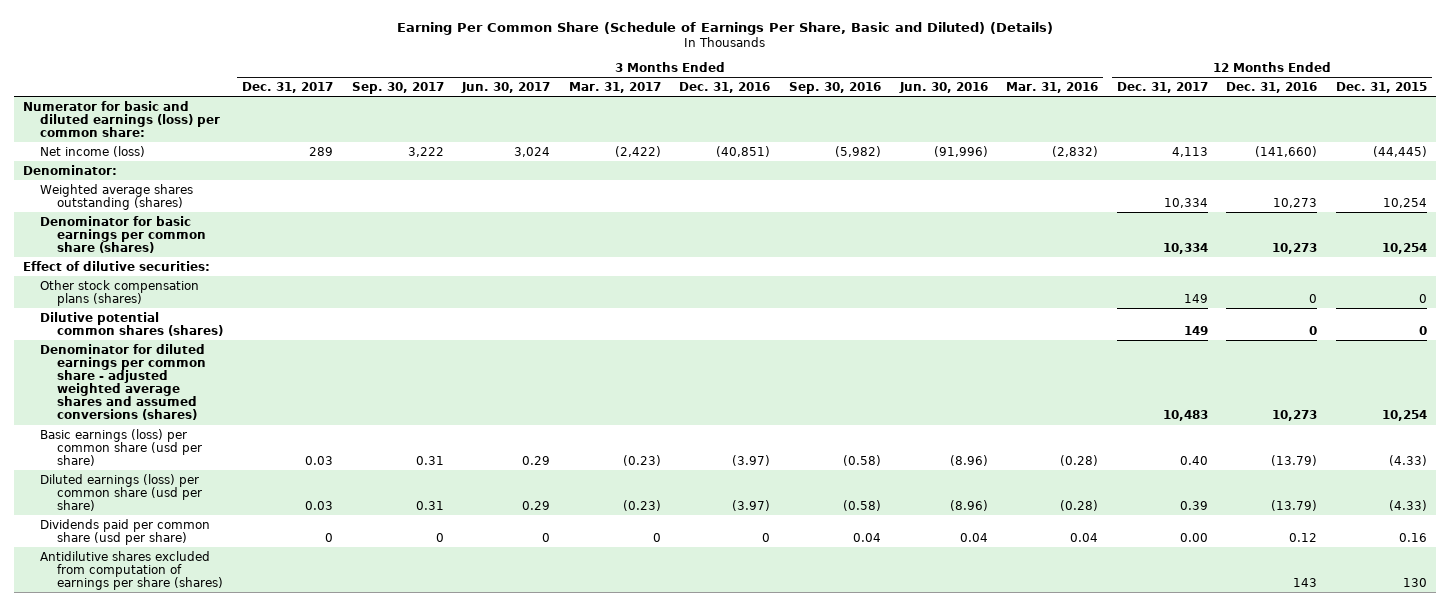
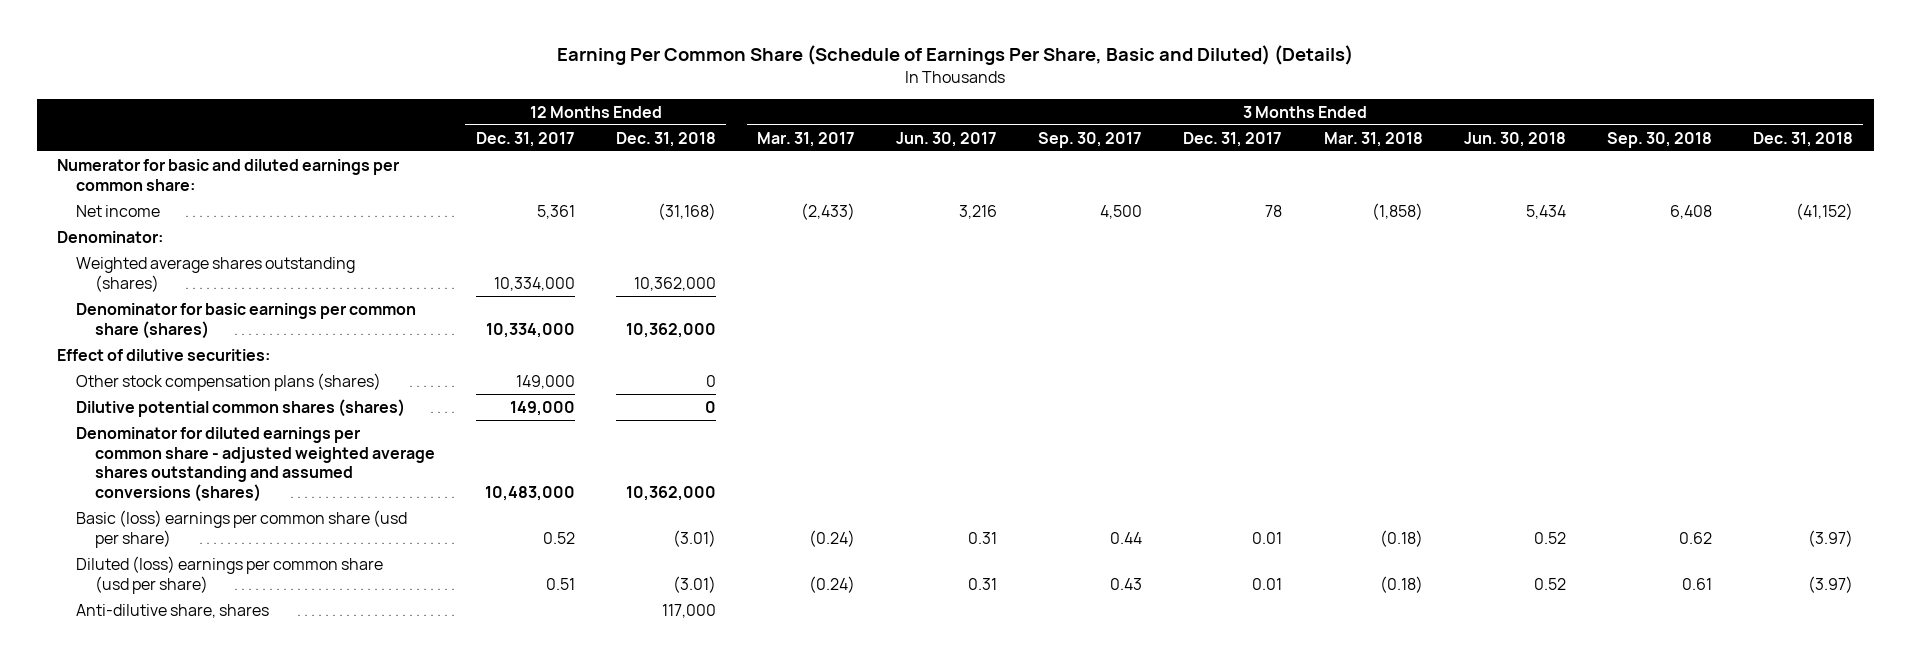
[679,81,771,93] Dec. 31, 2016 -> none
[788,81,881,94] Sep. 30, 2016 -> none
[898,81,988,93] Jun. 30, 2016 -> none
[1006,81,1099,93] Mar. 31, 2016 -> none
[1226,81,1318,93] Dec. 31, 2016 -> none
[1335,81,1427,93] Dec. 31, 2015 -> none
none -> [615,131,716,147] Dec. 31, 2018
none -> [1323,131,1423,147] Mar. 31, 2018
none -> [1463,131,1566,147] Jun. 30, 2018
none -> [1606,131,1712,148] Sep. 30, 2018
none -> [1753,131,1854,147] Dec. 31, 2018
[23,100,221,137] Numerator for basic and diluted earnings (loss) per common share: -> [57,158,400,191] Numerator for basic and diluted earnings per common share:
[40,145,146,157] Net income (loss) -> [75,204,160,217] Net income
[309,146,334,156] 289 -> [1265,204,1283,217] 78
[407,146,444,157] 3,222 -> [1100,204,1143,219] 4,500
[514,146,551,157] 3,024 -> [959,204,998,219] 3,216
[614,145,661,157] (2,422) -> [800,202,855,220] (2,433)
[1171,146,1208,157] 4,113 -> [536,204,575,219] 5,361
[1163,197,1208,208] 10,334 -> [493,276,575,291] 10,334,000
[1162,242,1208,254] 10,334 -> [485,322,575,338] 10,334,000
[40,518,211,545] Dividends paid per common share (usd per share) -> none
[1183,293,1208,303] 149 -> [515,374,575,389] 149,000
[1183,325,1208,335] 149 -> [509,400,575,416] 149,000
[40,343,207,421] Denominator for diluted earnings per common share - adjusted weighted average shares and assumed conversions (shares) -> [75,426,435,503] Denominator for diluted earnings per common share - adjusted weighted average shares outstanding and assumed conversions (shares)
[1162,410,1208,422] 10,483 -> [484,486,575,502] 10,483,000
[40,428,203,466] Basic earnings (loss) per common share (usd per share) -> [75,509,407,548] Basic (loss) earnings per common share (usd per share)
[305,455,334,465] 0.03 -> [1252,531,1283,544] 0.01
[415,455,444,465] 0.31 -> [1110,531,1143,544] 0.44
[522,455,551,465] 0.29 -> [968,531,998,544] 0.31
[622,454,661,466] (0.23) -> [808,529,855,547] (0.24)
[1179,455,1208,465] 0.40 -> [542,531,575,544] 0.52
[40,473,203,511] Diluted earnings (loss) per common share (usd per share) -> [75,555,383,594] Diluted (loss) earnings per common share (usd per share)
[305,500,334,510] 0.03 -> [1252,577,1283,590] 0.01
[415,500,444,510] 0.31 -> [1110,577,1143,590] 0.43
[522,500,551,510] 0.29 -> [968,577,998,590] 0.31
[622,499,661,511] (0.23) -> [808,575,855,593] (0.24)
[1179,500,1208,510] 0.39 -> [545,577,575,590] 0.51
[40,550,224,590] Antidilutive shares excluded from computation of earnings per share (shares) -> [75,603,269,618] Anti-dilutive share, shares

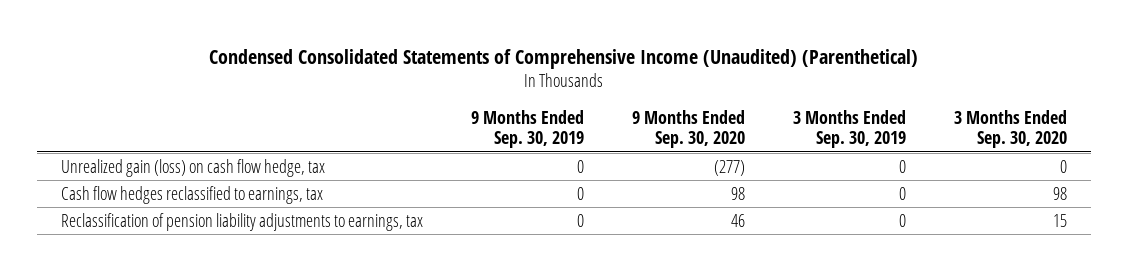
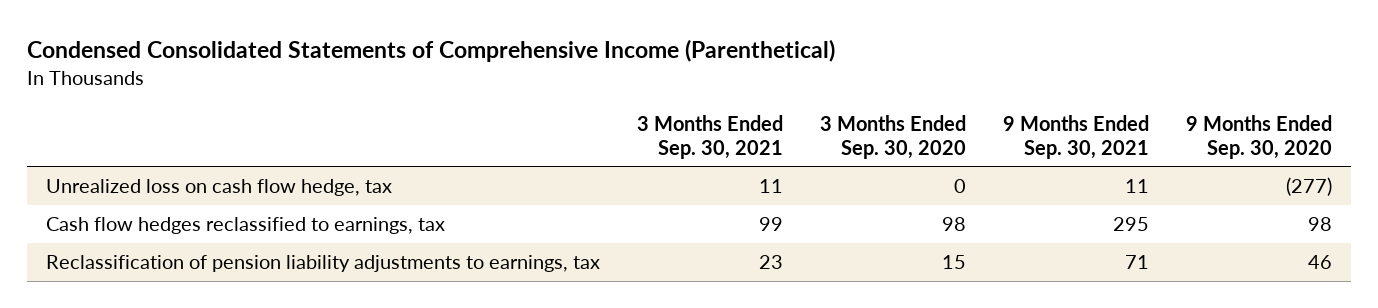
[208,48,918,69] Condensed Consolidated Statements of Comprehensive Income (Unaudited) (Parenthetical) -> [27,39,836,63] Condensed Consolidated Statements of Comprehensive Income (Parenthetical)
[470,110,584,149] 9 Months Ended Sep. 30, 2019 -> none
[792,110,906,149] 3 Months Ended Sep. 30, 2019 -> none
none -> [636,114,783,159] 3 Months Ended Sep. 30, 2021
none -> [1003,114,1150,159] 9 Months Ended Sep. 30, 2021
[60,158,325,177] Unrealized gain (loss) on cash flow hedge, tax -> [45,179,392,197] Unrealized loss on cash flow hedge, tax

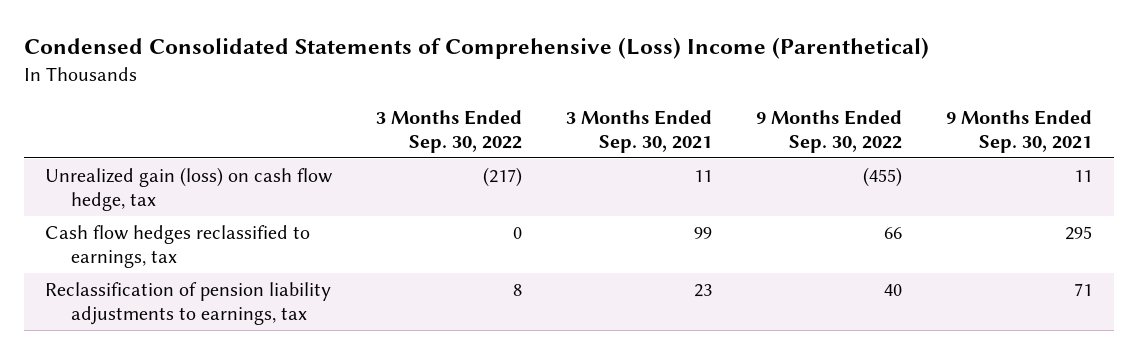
[27,39,836,63] Condensed Consolidated Statements of Comprehensive Income (Parenthetical) -> [23,37,929,60] Condensed Consolidated Statements of Comprehensive (Loss) Income (Parenthetical)
[819,114,966,159] 3 Months Ended Sep. 30, 2020 -> none
[1186,114,1333,159] 9 Months Ended Sep. 30, 2020 -> none
none -> [376,109,523,153] 3 Months Ended Sep. 30, 2022
none -> [755,109,902,153] 9 Months Ended Sep. 30, 2022
[45,179,392,197] Unrealized loss on cash flow hedge, tax -> [45,166,334,211] Unrealized gain (loss) on cash flow hedge, tax

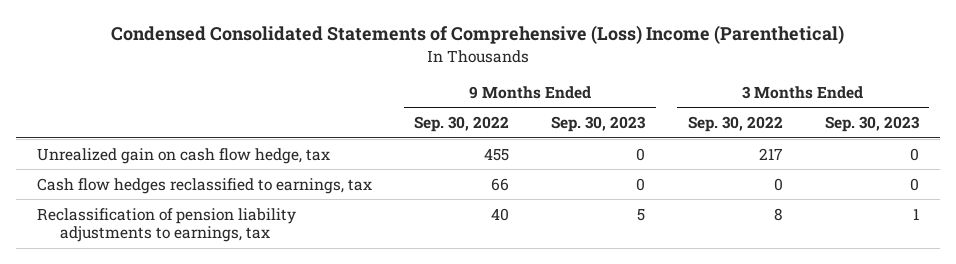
[566,109,713,153] 3 Months Ended Sep. 30, 2021 -> none
[945,109,1092,153] 9 Months Ended Sep. 30, 2021 -> none
none -> [551,116,647,133] Sep. 30, 2023
none -> [824,116,920,133] Sep. 30, 2023
[45,166,334,211] Unrealized gain (loss) on cash flow hedge, tax -> [37,147,331,164] Unrealized gain on cash flow hedge, tax
[483,166,523,187] (217) -> [758,147,783,160] 217
[862,166,902,187] (455) -> [484,147,510,161] 455

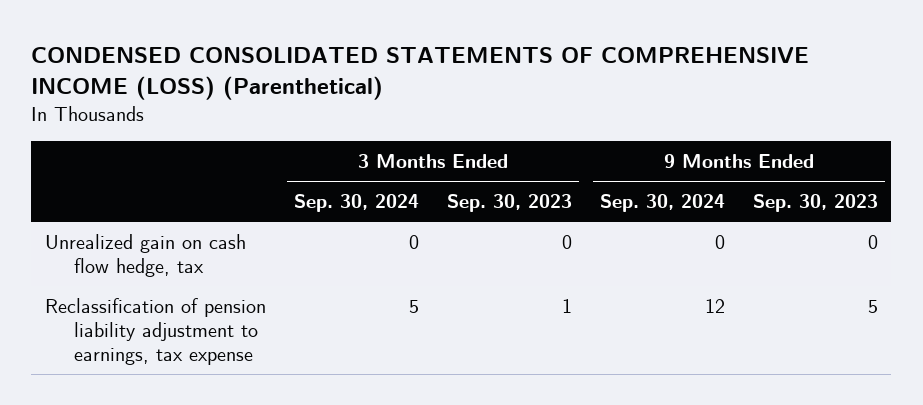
[110,25,844,45] Condensed Consolidated Statements of Comprehensive (Loss) Income (Parenthetical) -> [31,46,810,100] CONDENSED CONSOLIDATED STATEMENTS OF COMPREHENSIVE INCOME (LOSS) (Parenthetical)
[414,116,510,133] Sep. 30, 2022 -> none
[687,116,783,133] Sep. 30, 2022 -> none
none -> [294,194,420,213] Sep. 30, 2024
none -> [599,194,725,213] Sep. 30, 2024
[37,177,373,194] Cash flow hedges reclassified to earnings, tax -> none
[37,207,297,243] Reclassification of pension liability adjustments to earnings, tax -> [45,298,267,366] Reclassification of pension liability adjustment to earnings, tax expense

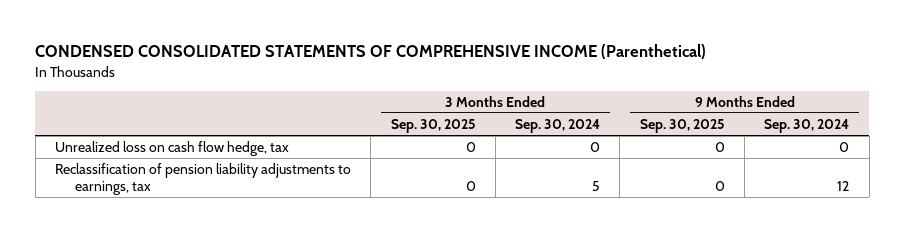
[31,46,810,100] CONDENSED CONSOLIDATED STATEMENTS OF COMPREHENSIVE INCOME (LOSS) (Parenthetical) -> [35,44,707,60] CONDENSED CONSOLIDATED STATEMENTS OF COMPREHENSIVE INCOME (Parenthetical)
[446,194,572,213] Sep. 30, 2023 -> none
[752,194,878,213] Sep. 30, 2023 -> none
none -> [390,118,476,133] Sep. 30, 2025
none -> [639,118,725,133] Sep. 30, 2025
[45,234,247,278] Unrealized gain on cash flow hedge, tax -> [55,141,290,157] Unrealized loss on cash flow hedge, tax
[45,298,267,366] Reclassification of pension liability adjustment to earnings, tax expense -> [55,163,352,196] Reclassification of pension liability adjustments to earnings, tax

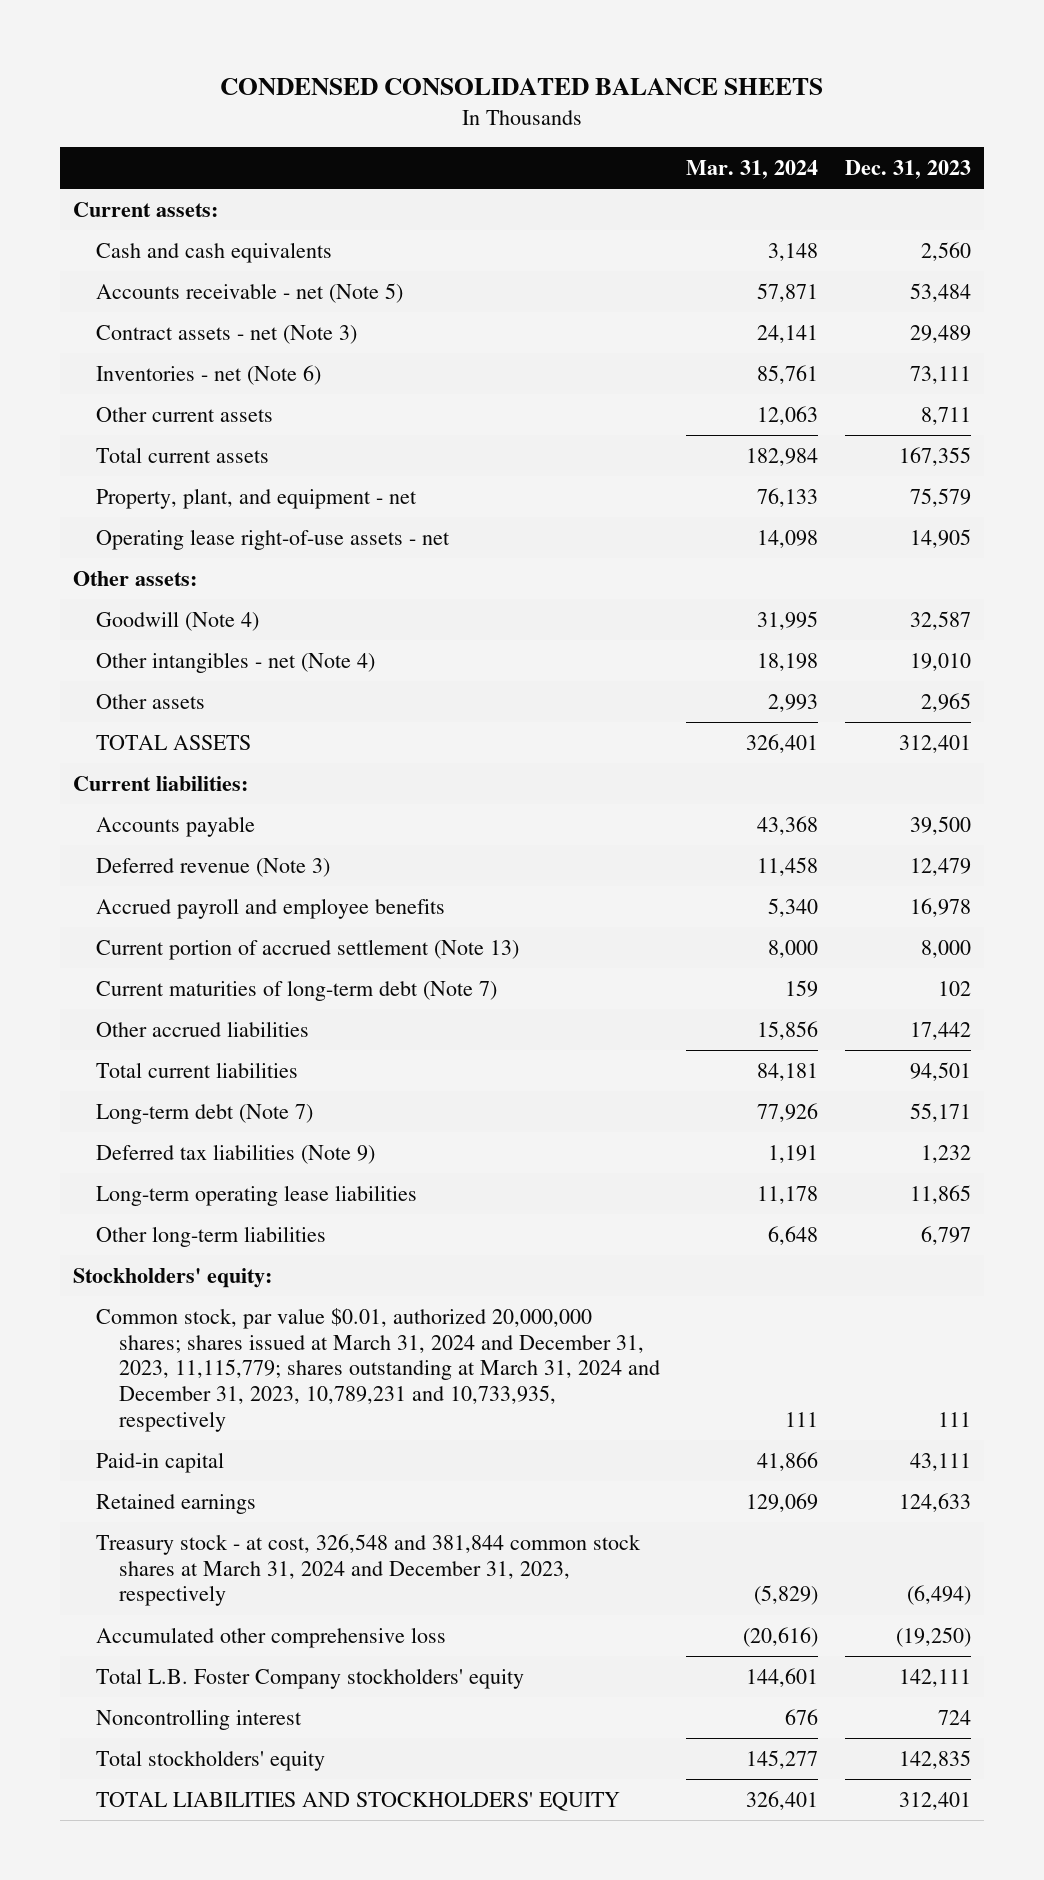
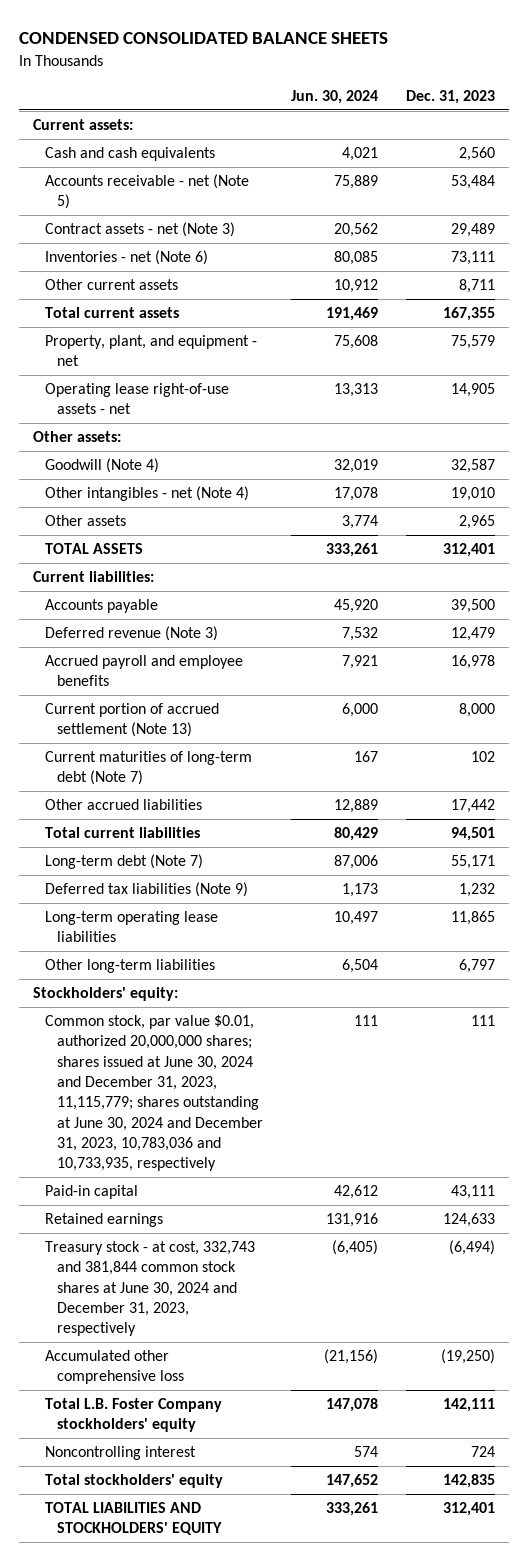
[686,159,819,179] Mar. 31, 2024 -> none
none -> [291,90,379,105] Jun. 30, 2024
[96,1307,661,1433] Common stock, par value $0.01, authorized 20,000,000 shares; shares issued at March 31, 2024 and December 31, 2023, 11,115,779; shares outstanding at March 31, 2024 and December 31, 2023, 10,789,231 and 10,733,935, respectively -> [44,1015,263,1172] Common stock, par value $0.01, authorized 20,000,000 shares; shares issued at June 30, 2024 and December 31, 2023, 11,115,779; shares outstanding at June 30, 2024 and December 31, 2023, 10,783,036 and 10,733,935, respectively
[96,1533,642,1607] Treasury stock - at cost, 326,548 and 381,844 common stock shares at March 31, 2024 and December 31, 2023, respectively -> [44,1241,255,1337] Treasury stock - at cost, 332,743 and 381,844 common stock shares at June 30, 2024 and December 31, 2023, respectively

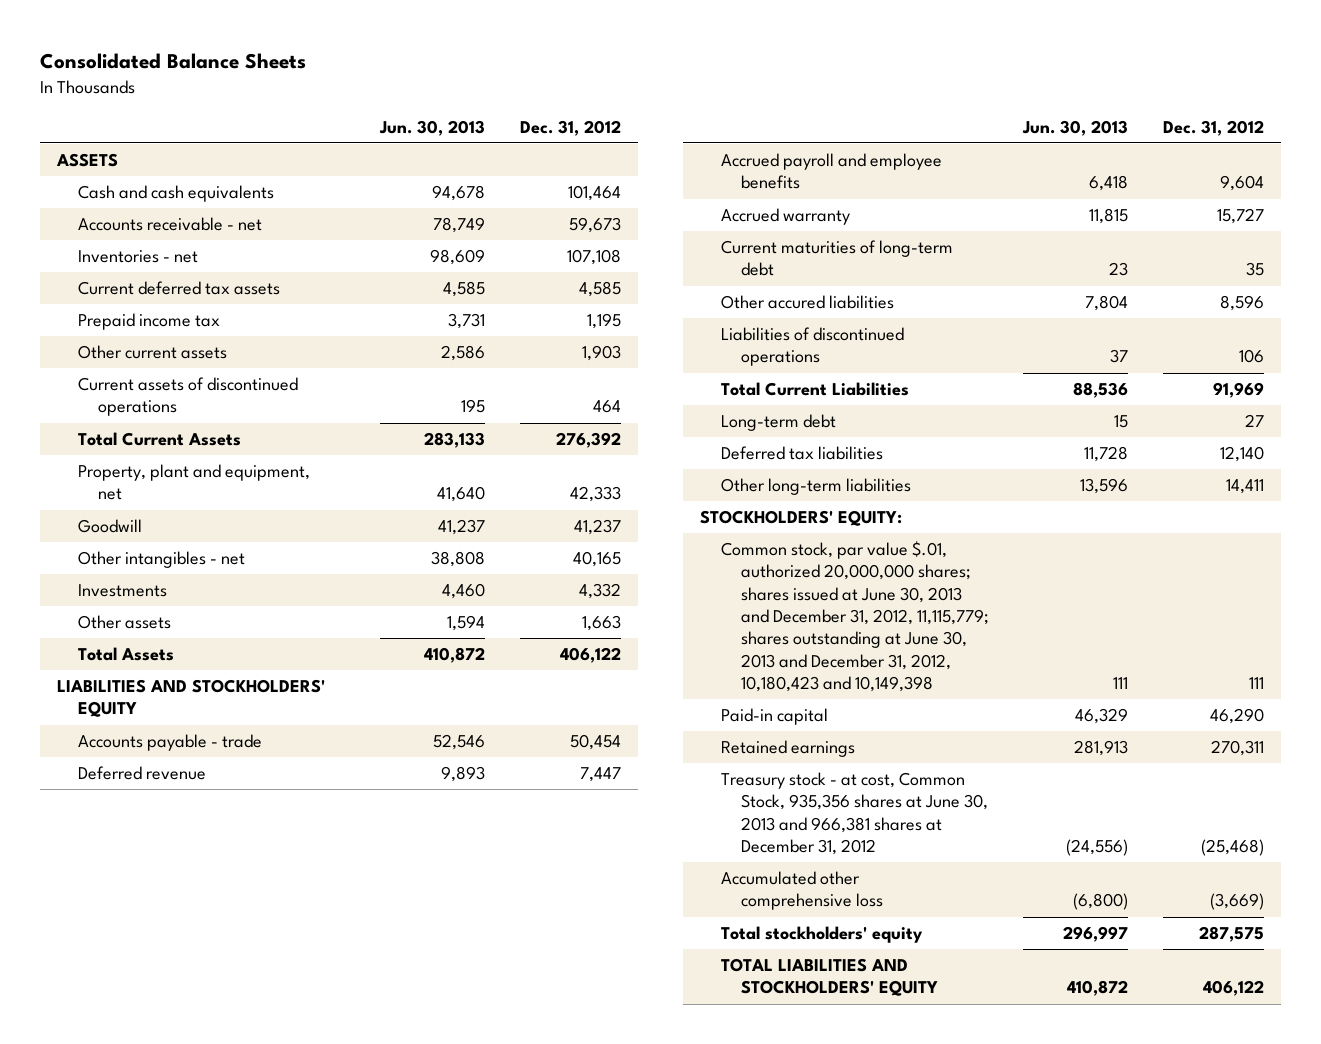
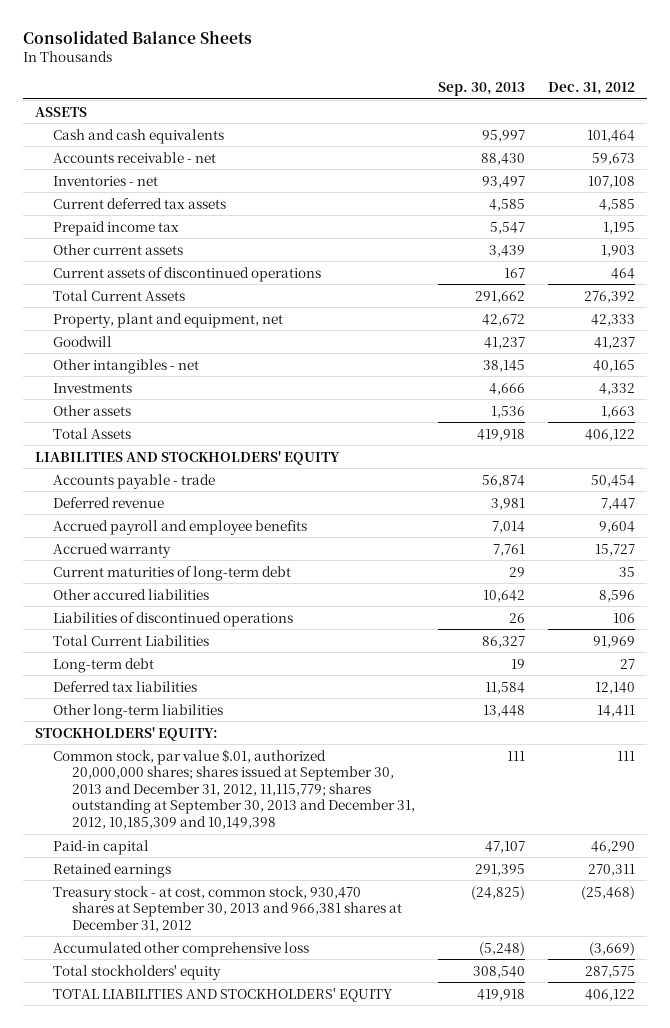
[379,119,486,136] Jun. 30, 2013 -> none
none -> [437,82,525,97] Sep. 30, 2013
[720,541,990,693] Common stock, par value $.01, authorized 20,000,000 shares; shares issued at June 30, 2013 and December 31, 2012, 11,115,779; shares outstanding at June 30, 2013 and December 31, 2012, 10,180,423 and 10,149,398 -> [53,748,415,830] Common stock, par value $.01, authorized 20,000,000 shares; shares issued at September 30, 2013 and December 31, 2012, 11,115,779; shares outstanding at September 30, 2013 and December 31, 2012, 10,185,309 and 10,149,398
[720,772,989,856] Treasury stock - at cost, Common Stock, 935,356 shares at June 30, 2013 and 966,381 shares at December 31, 2012 -> [53,885,402,932] Treasury stock - at cost, common stock, 930,470 shares at September 30, 2013 and 966,381 shares at December 31, 2012

